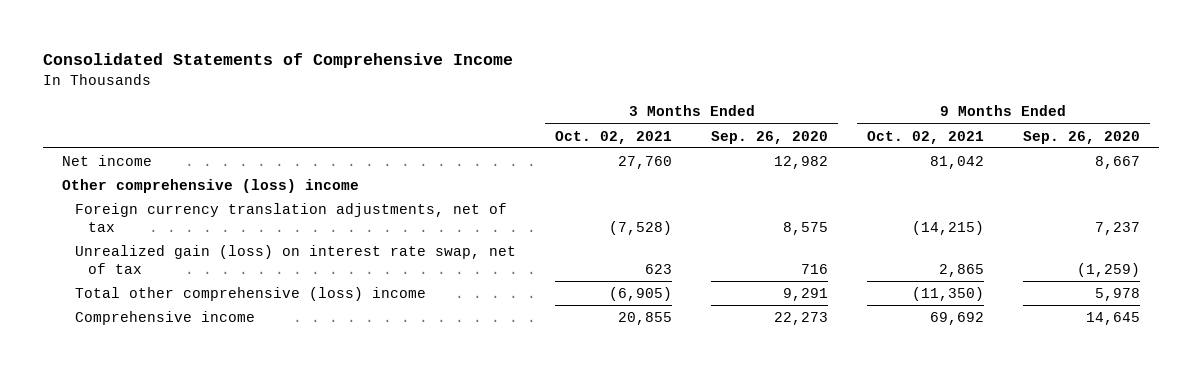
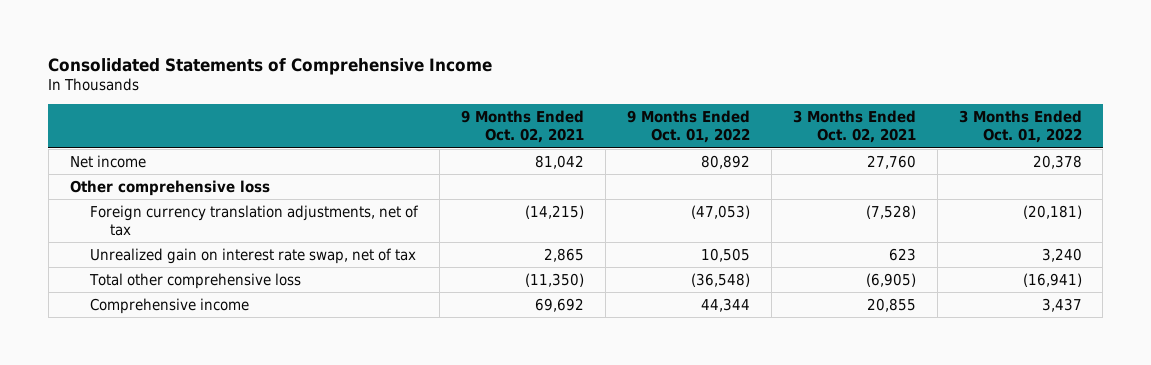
[711,130,829,144] Sep. 26, 2020 -> none
[1022,130,1140,144] Sep. 26, 2020 -> none
none -> [626,110,750,144] 9 Months Ended Oct. 01, 2022
none -> [958,110,1082,144] 3 Months Ended Oct. 01, 2022
[62,178,360,193] Other comprehensive (loss) income -> [69,179,270,196] Other comprehensive loss
[75,244,517,275] Unrealized gain (loss) on interest rate swap, net of tax -> [90,247,417,264] Unrealized gain on interest rate swap, net of tax
[75,286,427,301] Total other comprehensive (loss) income -> [89,272,302,289] Total other comprehensive loss

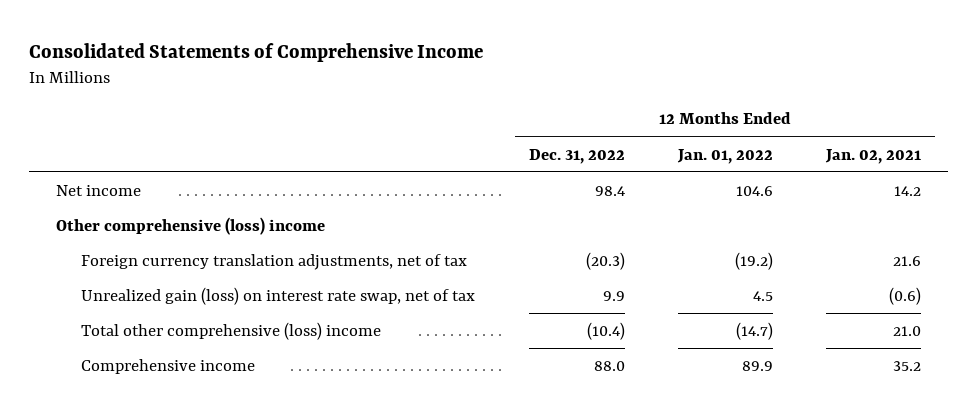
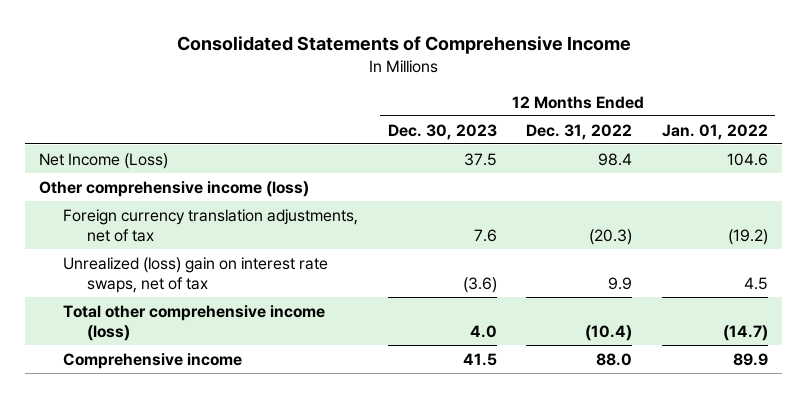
[825,148,922,164] Jan. 02, 2021 -> none
none -> [387,123,497,140] Dec. 30, 2023
[55,184,141,196] Net income -> [39,152,169,169] Net Income (Loss)
[55,216,325,235] Other comprehensive (loss) income -> [39,180,310,197] Other comprehensive income (loss)
[81,286,476,305] Unrealized gain (loss) on interest rate swap, net of tax -> [63,256,329,294] Unrealized (loss) gain on interest rate swaps, net of tax
[81,321,382,340] Total other comprehensive (loss) income -> [63,304,326,342] Total other comprehensive income (loss)

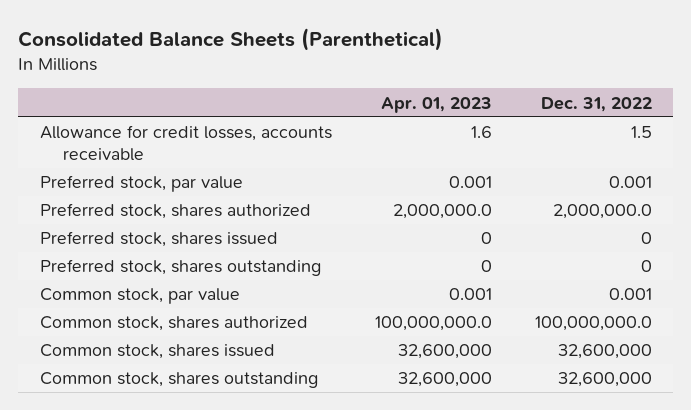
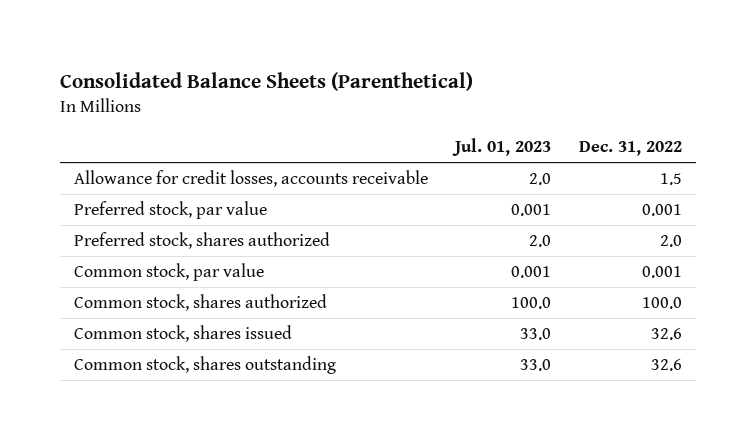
[380,96,492,113] Apr. 01, 2023 -> none
none -> [452,137,552,156] Jul. 01, 2023
[39,231,278,248] Preferred stock, shares issued -> none
[39,259,321,277] Preferred stock, shares outstanding -> none
[552,204,652,220] 2,000,000.0 -> [660,235,683,248] 2.0
[534,316,652,332] 100,000,000.0 -> [642,297,683,310] 100.0
[557,344,652,360] 32,600,000 -> [651,328,683,341] 32.6
[557,372,652,388] 32,600,000 -> [651,359,683,372] 32.6

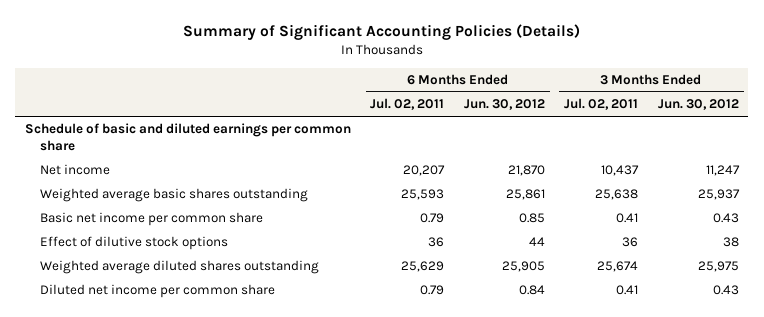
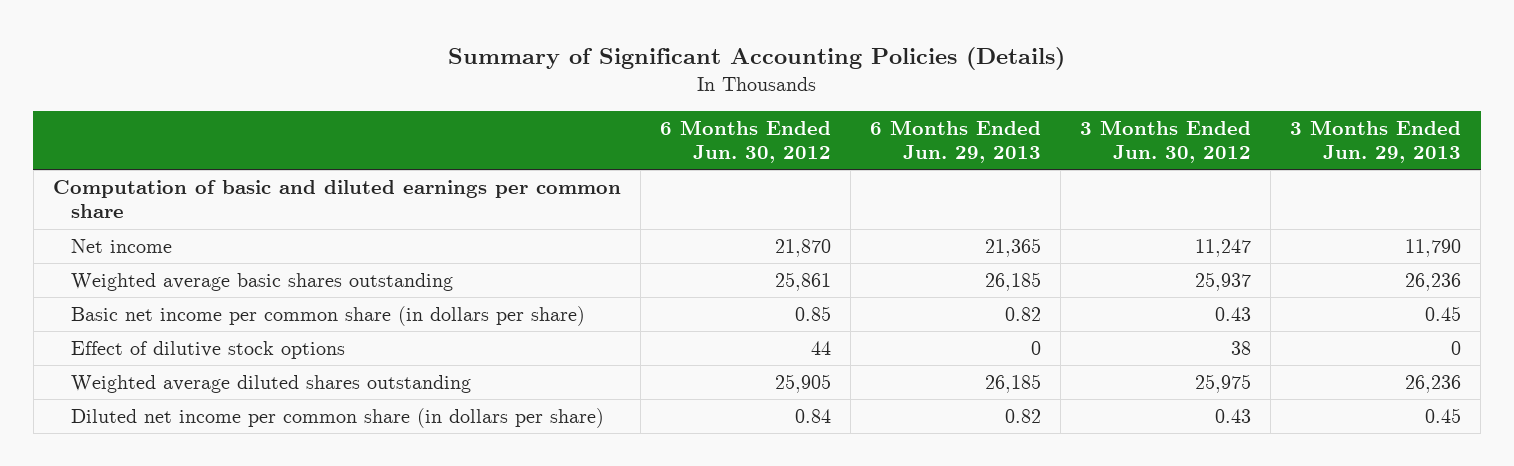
[370,98,445,111] Jul. 02, 2011 -> none
[564,98,639,111] Jul. 02, 2011 -> none
none -> [870,119,1042,164] 6 Months Ended Jun. 29, 2013
none -> [1290,119,1462,164] 3 Months Ended Jun. 29, 2013
[24,123,351,152] Schedule of basic and diluted earnings per common share -> [52,179,621,219] Computation of basic and diluted earnings per common share
[40,212,264,227] Basic net income per common share -> [70,305,585,326] Basic net income per common share (in dollars per share)
[40,284,276,299] Diluted net income per common share -> [70,407,604,428] Diluted net income per common share (in dollars per share)

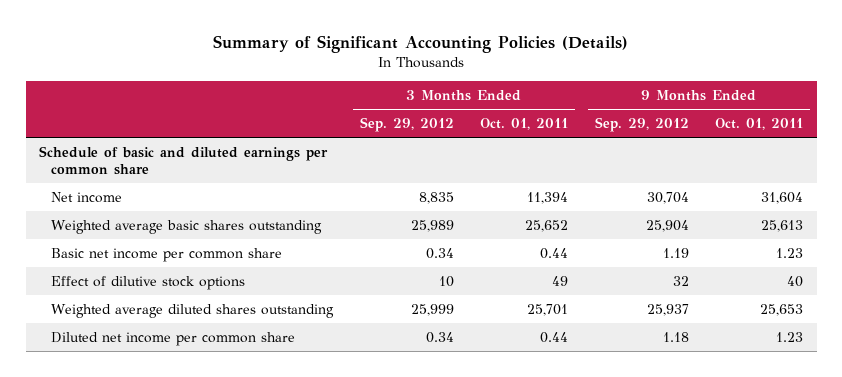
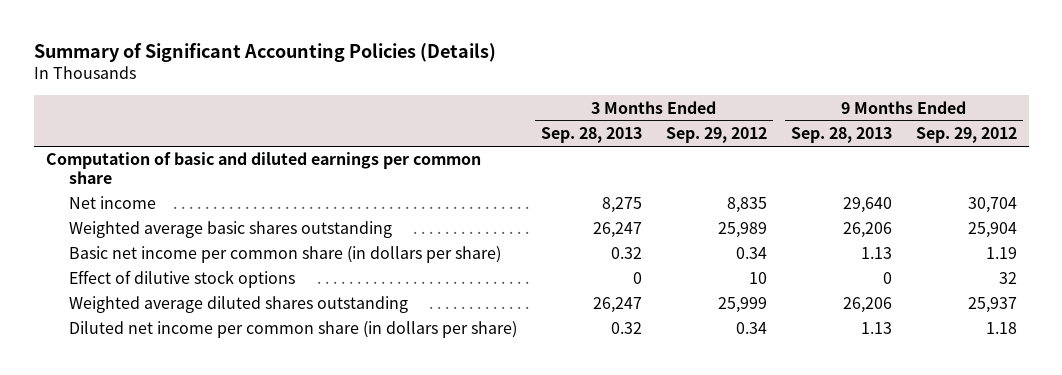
[480,118,569,131] Oct. 01, 2011 -> none
[715,118,804,131] Oct. 01, 2011 -> none
none -> [541,127,643,144] Sep. 28, 2013
none -> [790,127,892,144] Sep. 28, 2013
[39,145,329,175] Schedule of basic and diluted earnings per common share -> [45,152,481,185] Computation of basic and diluted earnings per common share
[51,247,283,262] Basic net income per common share -> [69,246,502,264] Basic net income per common share (in dollars per share)
[51,331,296,346] Diluted net income per common share -> [69,321,518,339] Diluted net income per common share (in dollars per share)

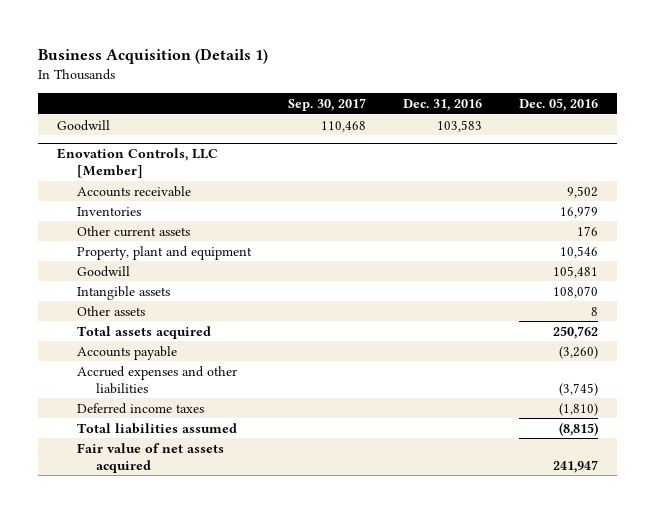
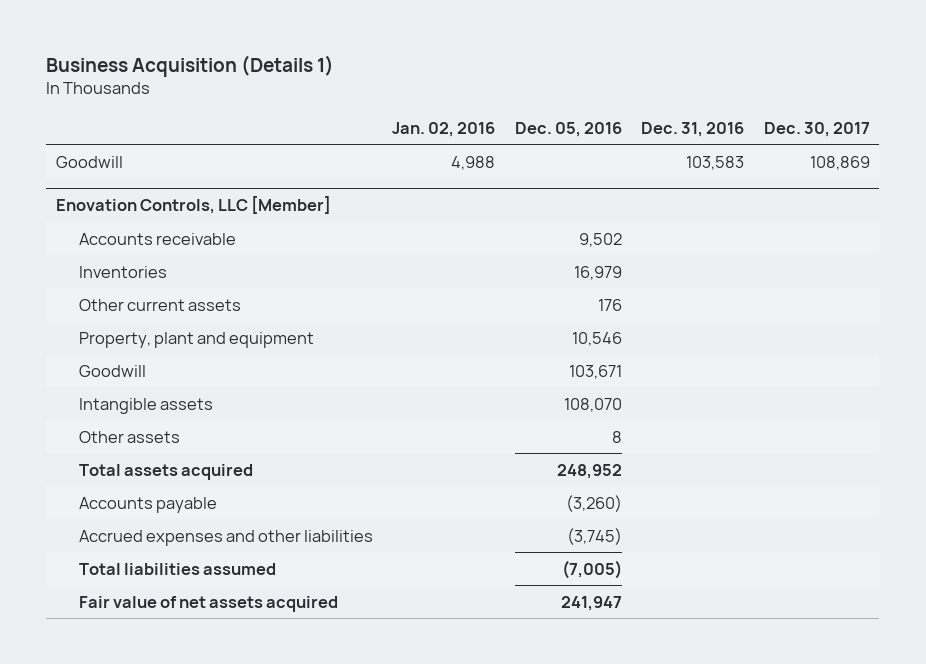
[287,97,366,111] Sep. 30, 2017 -> none
none -> [392,121,496,137] Jan. 02, 2016
none -> [763,121,870,137] Dec. 30, 2017
[553,265,599,278] 105,481 -> [568,364,622,379] 103,671
[553,325,599,339] 250,762 -> [556,463,622,479] 248,952
[76,402,204,414] Deferred income taxes -> none
[559,421,599,436] (8,815) -> [561,559,622,579] (7,005)

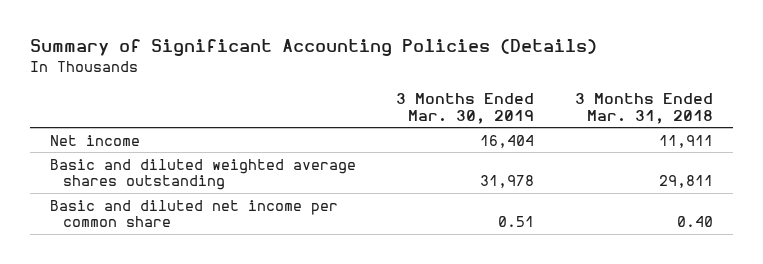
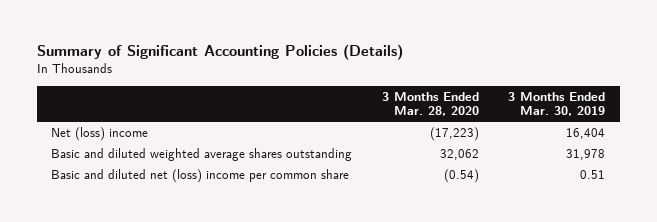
[574,92,713,124] 3 Months Ended Mar. 31, 2018 -> none
none -> [381,91,479,117] 3 Months Ended Mar. 28, 2020
[50,134,141,146] Net income -> [51,126,149,141] Net (loss) income
[50,199,339,228] Basic and diluted net income per common share -> [51,168,350,183] Basic and diluted net (loss) income per common share

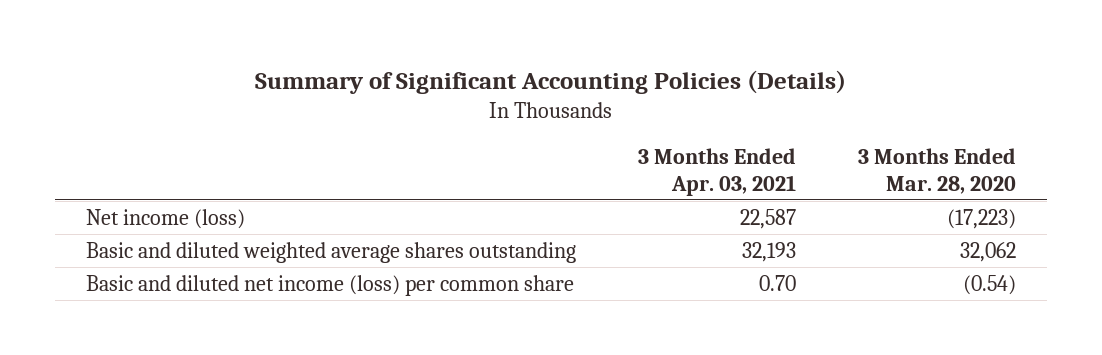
[508,91,606,117] 3 Months Ended Mar. 30, 2019 -> none
none -> [637,148,796,196] 3 Months Ended Apr. 03, 2021
[51,126,149,141] Net (loss) income -> [85,209,245,230] Net income (loss)
[51,168,350,183] Basic and diluted net (loss) income per common share -> [85,275,574,297] Basic and diluted net income (loss) per common share

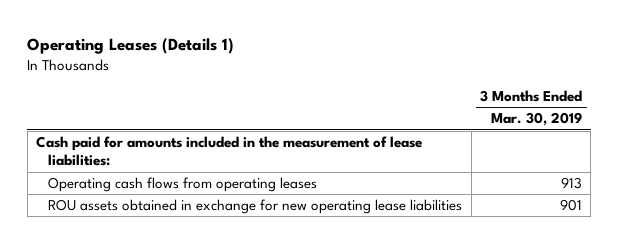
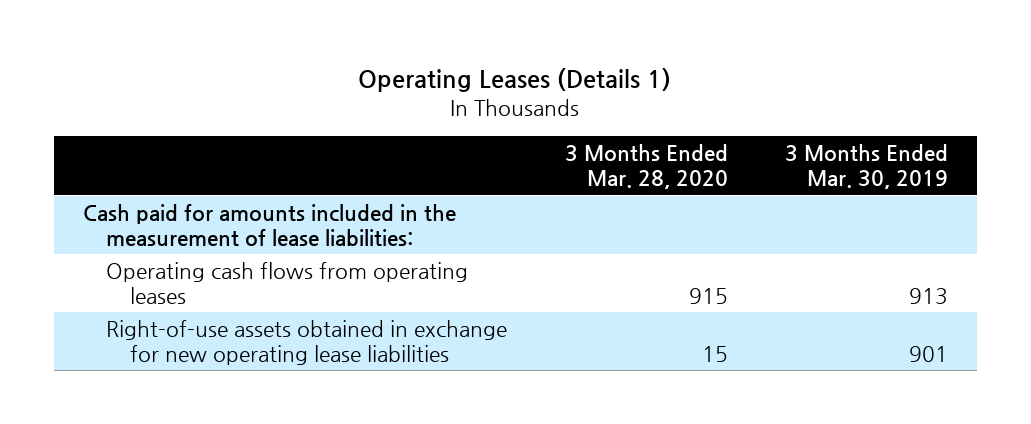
none -> [564,144,728,190] 3 Months Ended Mar. 28, 2020
[48,199,463,215] ROU assets obtained in exchange for new operating lease liabilities -> [106,319,508,365] Right-of-use assets obtained in exchange for new operating lease liabilities

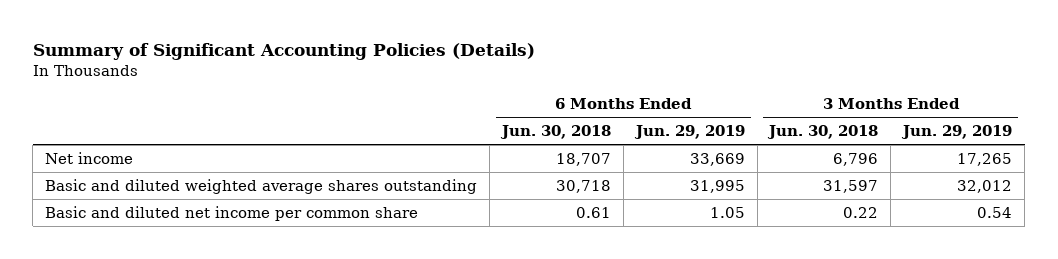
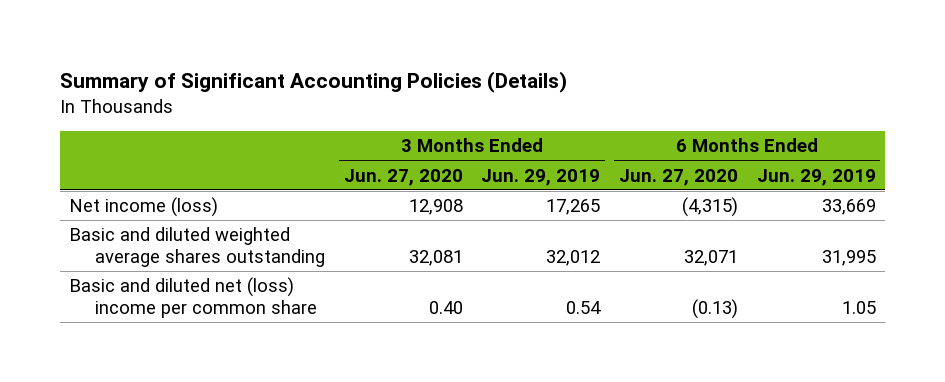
[500,125,612,140] Jun. 30, 2018 -> none
[767,125,879,140] Jun. 30, 2018 -> none
none -> [343,168,463,186] Jun. 27, 2020
none -> [618,168,738,186] Jun. 27, 2020
[45,151,134,164] Net income -> [69,197,219,218] Net income (loss)
[45,205,419,221] Basic and diluted net income per common share -> [69,277,317,318] Basic and diluted net (loss) income per common share

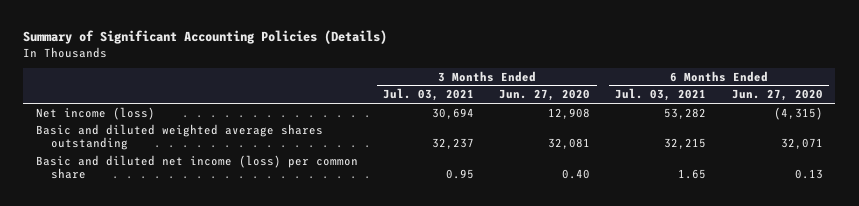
[481,168,601,186] Jun. 29, 2019 -> none
[756,168,876,186] Jun. 29, 2019 -> none
none -> [383,88,475,102] Jul. 03, 2021
none -> [615,88,707,102] Jul. 03, 2021
[69,277,317,318] Basic and diluted net (loss) income per common share -> [36,154,359,180] Basic and diluted net income (loss) per common share
[691,298,738,319] (0.13) -> [794,169,823,180] 0.13

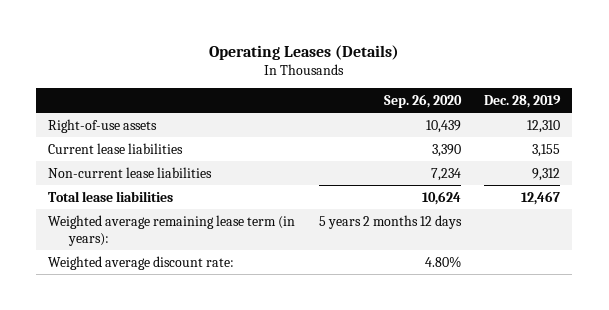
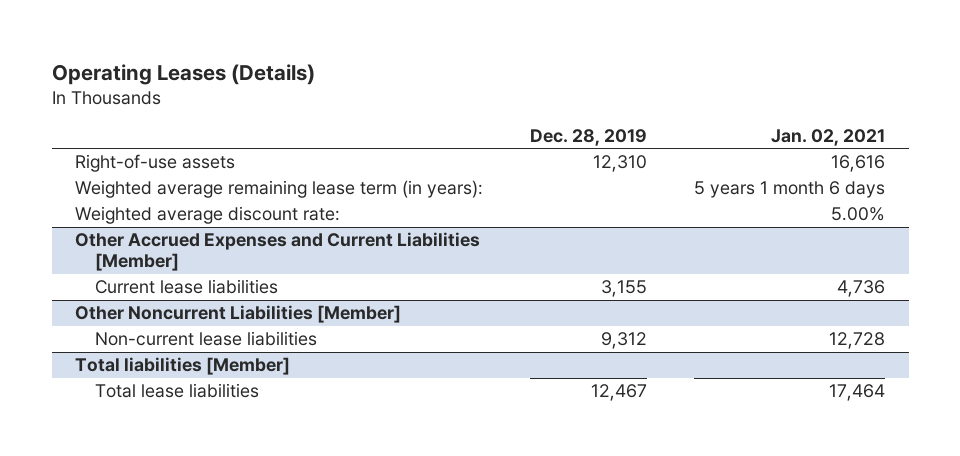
[383,93,462,108] Sep. 26, 2020 -> none
none -> [771,128,886,146] Jan. 02, 2021
[48,214,296,246] Weighted average remaining lease term (in years): -> [75,180,484,199] Weighted average remaining lease term (in years):
[48,255,235,270] Weighted average discount rate: -> [75,206,341,225] Weighted average discount rate:
none -> [75,232,481,272] Other Accrued Expenses and Current Liabilities [Member]
none -> [75,305,402,324] Other Noncurrent Liabilities [Member]
none -> [75,357,291,376] Total liabilities [Member]

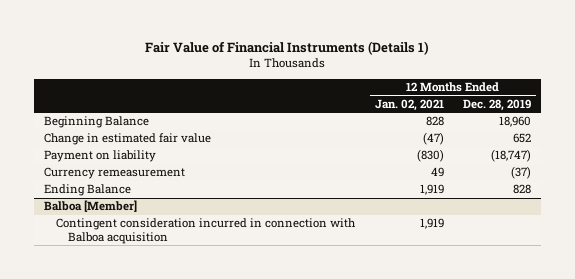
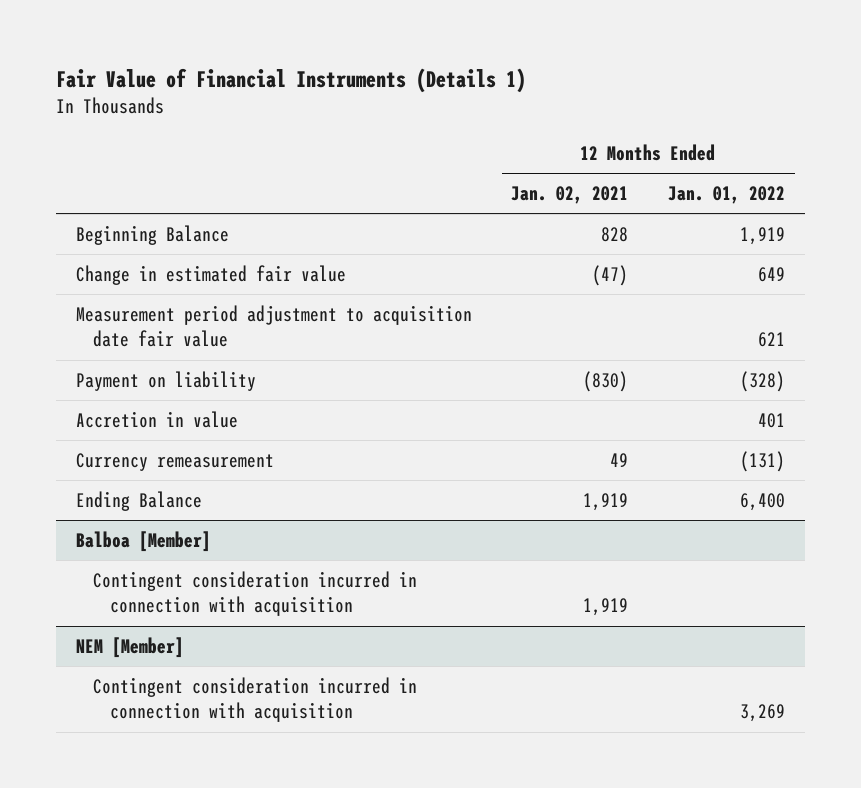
[463,98,532,111] Dec. 28, 2019 -> none
none -> [667,186,785,205] Jan. 01, 2022
none -> [75,304,472,348] Measurement period adjustment to acquisition date fair value
none -> [75,410,238,428] Accretion in value
[55,218,356,244] Contingent consideration incurred in connection with Balboa acquisition -> [92,570,417,617] Contingent consideration incurred in connection with acquisition
none -> [75,636,184,658] NEM [Member]
none -> [92,676,417,723] Contingent consideration incurred in connection with acquisition

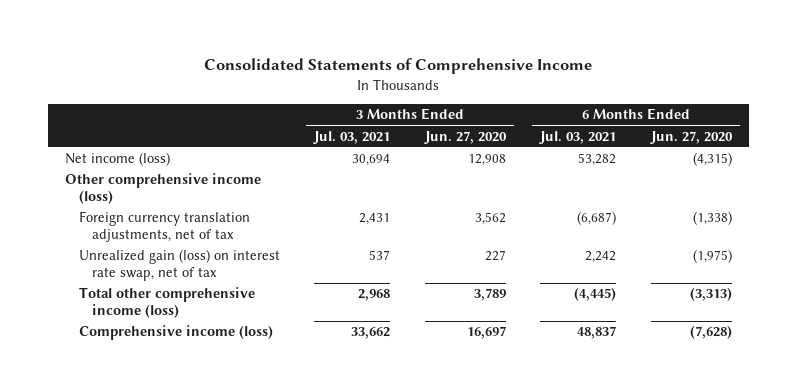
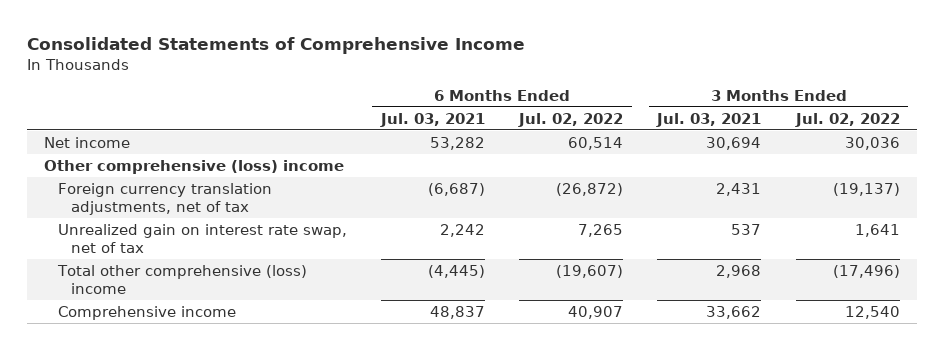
[423,130,507,144] Jun. 27, 2020 -> none
[649,130,733,144] Jun. 27, 2020 -> none
none -> [518,112,624,127] Jul. 02, 2022
none -> [794,112,900,127] Jul. 02, 2022
[65,152,171,167] Net income (loss) -> [44,136,131,148] Net income
[65,173,262,205] Other comprehensive income (loss) -> [44,159,345,174] Other comprehensive (loss) income
[78,249,280,282] Unrealized gain (loss) on interest rate swap, net of tax -> [57,223,347,253] Unrealized gain on interest rate swap, net of tax
[78,287,255,319] Total other comprehensive income (loss) -> [56,264,307,294] Total other comprehensive (loss) income
[78,325,273,341] Comprehensive income (loss) -> [57,305,236,320] Comprehensive income

